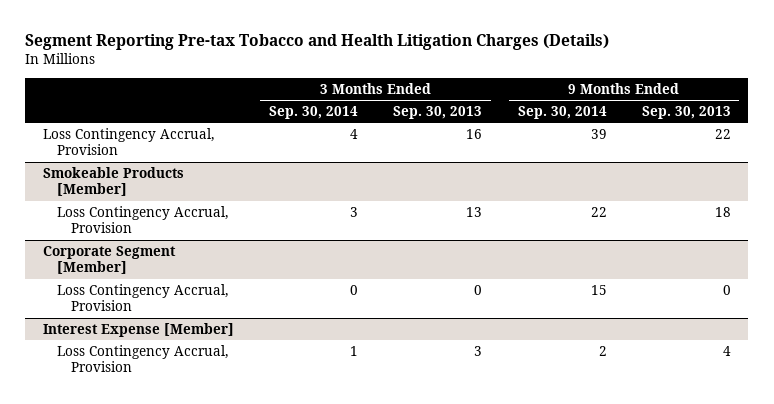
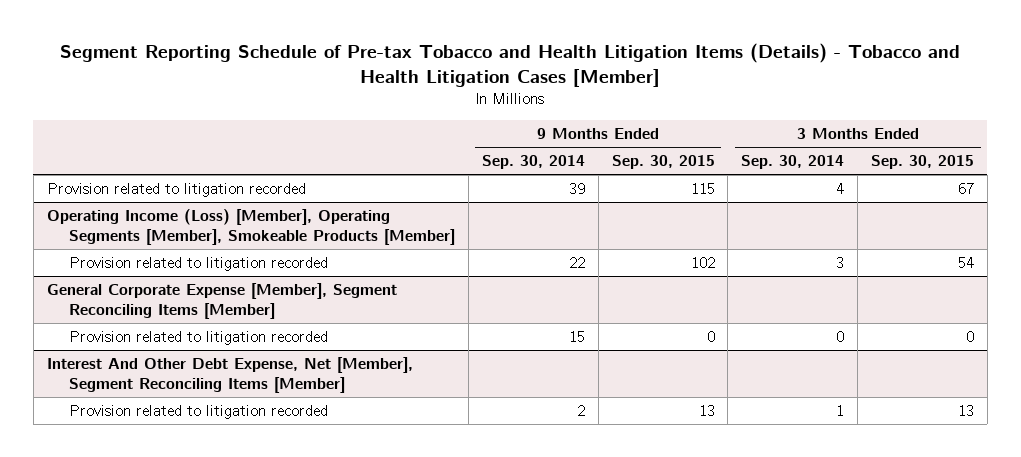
[25,34,610,51] Segment Reporting Pre-tax Tobacco and Health Litigation Charges (Details) -> [60,42,961,87] Segment Reporting Schedule of Pre-tax Tobacco and Health Litigation Items (Details) - Tobacco and Health Litigation Cases [Member]
[393,106,483,120] Sep. 30, 2013 -> none
[641,106,731,120] Sep. 30, 2013 -> none
none -> [611,155,715,170] Sep. 30, 2015
none -> [871,155,975,170] Sep. 30, 2015
[43,166,185,197] Smokeable Products [Member] -> none
[43,245,177,275] Corporate Segment [Member] -> none
[43,322,235,337] Interest Expense [Member] -> none
[43,127,215,156] Loss Contingency Accrual, Provision -> [46,183,306,198] Provision related to litigation recorded
none -> [46,209,455,246] Operating Income (Loss) [Member], Operating Segments [Member], Smokeable Products [Member]
[56,205,228,234] Loss Contingency Accrual, Provision -> [68,257,328,272] Provision related to litigation recorded
none -> [46,283,397,320] General Corporate Expense [Member], Segment Reconciling Items [Member]
[56,283,228,312] Loss Contingency Accrual, Provision -> [68,331,328,346] Provision related to litigation recorded
none -> [46,357,413,394] Interest And Other Debt Expense, Net [Member], Segment Reconciling Items [Member]
[56,344,228,373] Loss Contingency Accrual, Provision -> [68,405,328,420] Provision related to litigation recorded

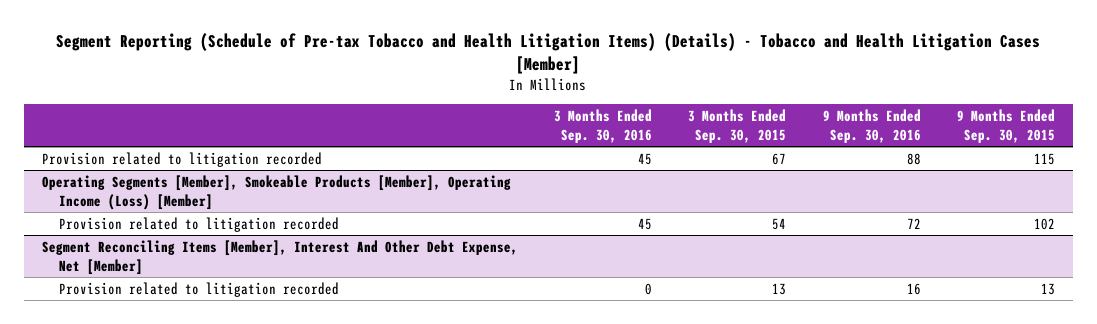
[60,42,961,87] Segment Reporting Schedule of Pre-tax Tobacco and Health Litigation Items (Details) - Tobacco and Health Litigation Cases [Member] -> [56,33,1041,74] Segment Reporting (Schedule of Pre-tax Tobacco and Health Litigation Items) (Details) - Tobacco and Health Litigation Cases [Member]
[481,155,585,170] Sep. 30, 2014 -> none
[741,155,845,170] Sep. 30, 2014 -> none
none -> [554,109,653,143] 3 Months Ended Sep. 30, 2016
none -> [822,109,921,143] 9 Months Ended Sep. 30, 2016
[46,209,455,246] Operating Income (Loss) [Member], Operating Segments [Member], Smokeable Products [Member] -> [42,174,512,210] Operating Segments [Member], Smokeable Products [Member], Operating Income (Loss) [Member]
[46,283,397,320] General Corporate Expense [Member], Segment Reconciling Items [Member] -> none
[68,331,328,346] Provision related to litigation recorded -> none
[46,357,413,394] Interest And Other Debt Expense, Net [Member], Segment Reconciling Items [Member] -> [42,239,519,275] Segment Reconciling Items [Member], Interest And Other Debt Expense, Net [Member]

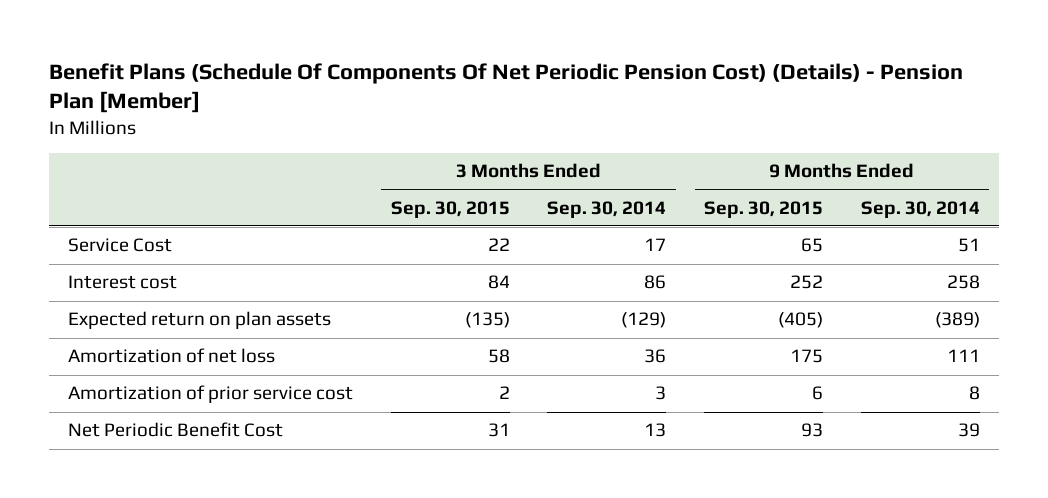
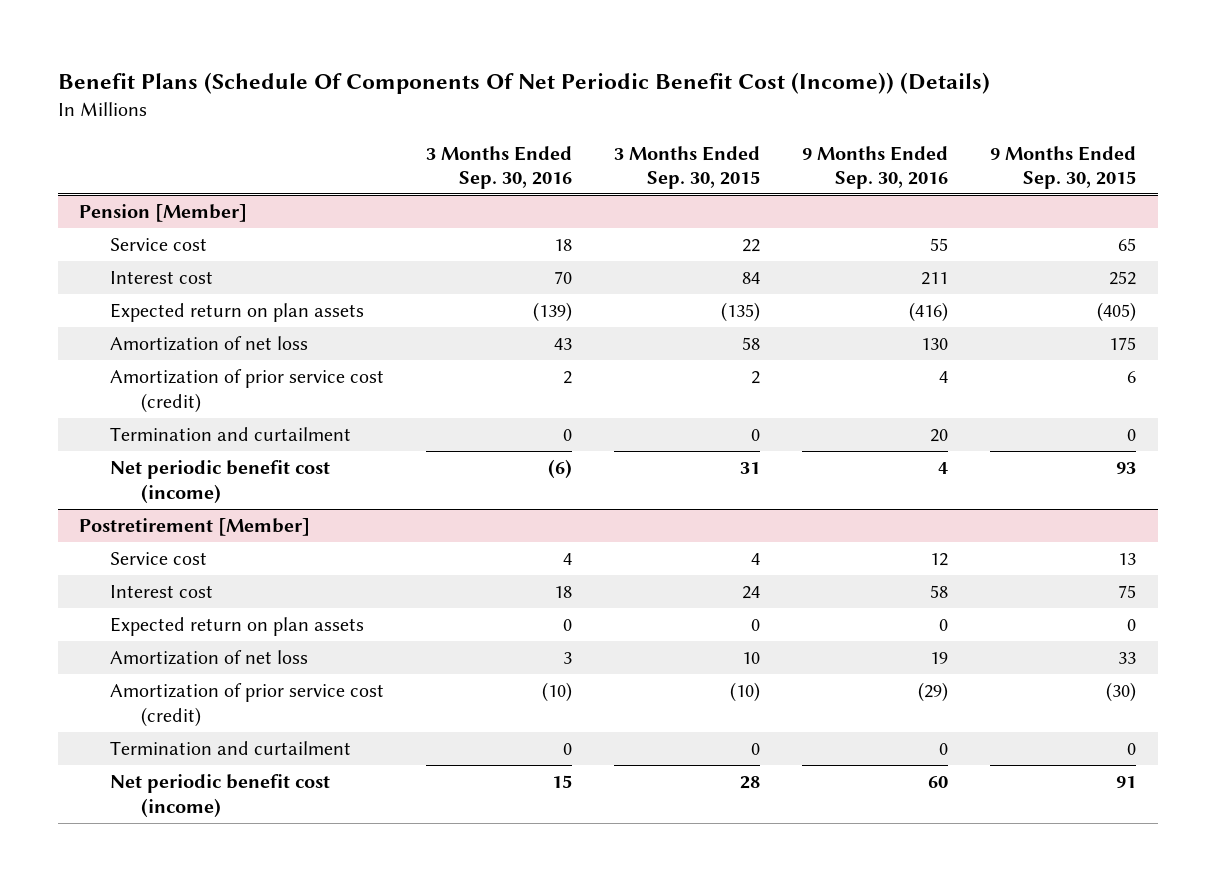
[49,62,964,114] Benefit Plans (Schedule Of Components Of Net Periodic Pension Cost) (Details) - Pension Plan [Member] -> [57,71,990,94] Benefit Plans (Schedule Of Components Of Net Periodic Benefit Cost (Income)) (Details)
[547,200,667,218] Sep. 30, 2014 -> none
[860,200,980,218] Sep. 30, 2014 -> none
none -> [426,145,573,189] 3 Months Ended Sep. 30, 2016
none -> [802,145,949,189] 9 Months Ended Sep. 30, 2016
none -> [78,204,247,223] Pension [Member]
[67,238,172,253] Service Cost -> [110,238,208,252] Service cost
[67,385,353,404] Amortization of prior service cost -> [110,369,385,413] Amortization of prior service cost (credit)
none -> [110,427,352,442] Termination and curtailment
[67,422,283,438] Net Periodic Benefit Cost -> [110,460,331,504] Net periodic benefit cost (income)
none -> [78,518,310,537] Postretirement [Member]
none -> [110,552,208,566] Service cost
none -> [110,585,214,599] Interest cost
none -> [110,617,365,637] Expected return on plan assets
none -> [110,650,309,666] Amortization of net loss
none -> [110,683,385,727] Amortization of prior service cost (credit)
none -> [110,741,352,756] Termination and curtailment
none -> [110,774,331,818] Net periodic benefit cost (income)

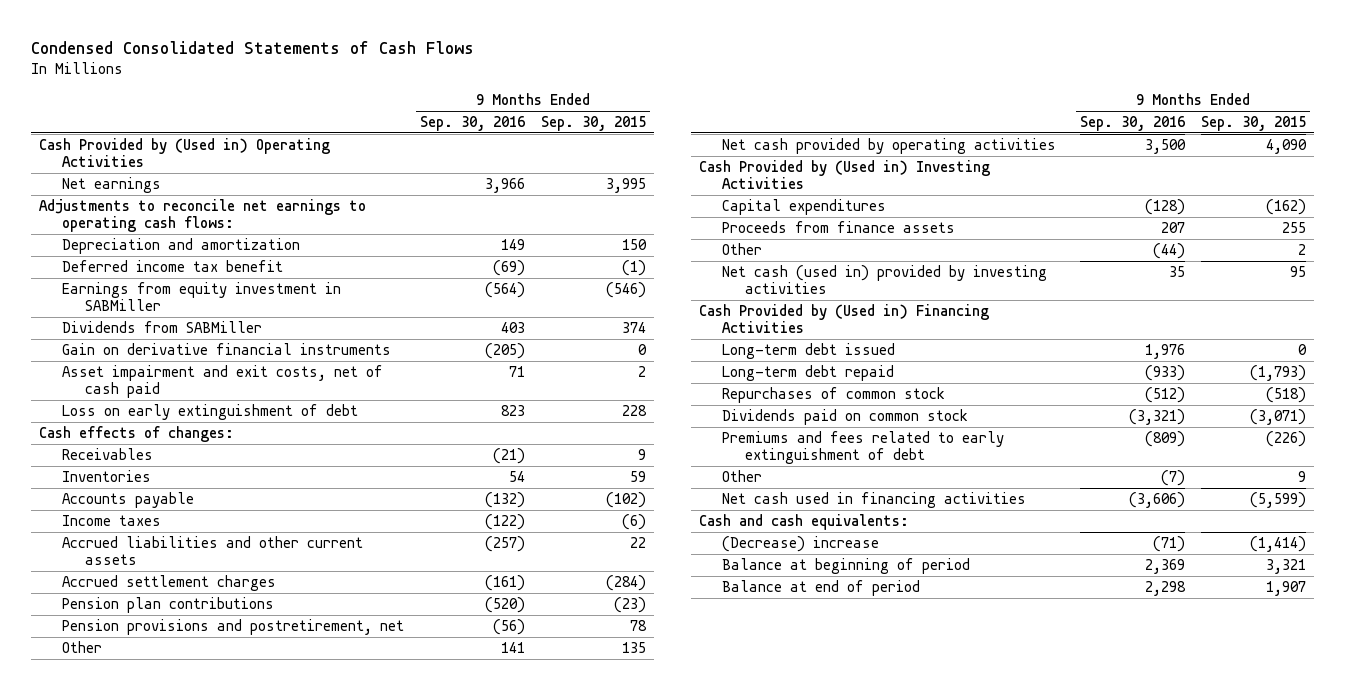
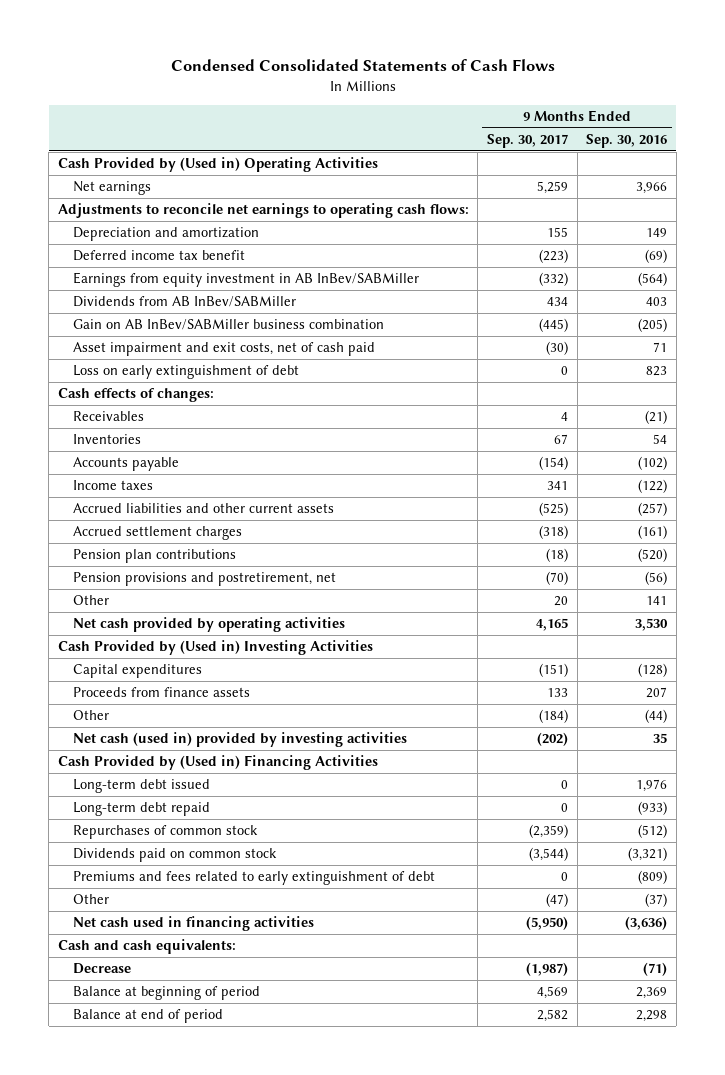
[541,116,647,132] Sep. 30, 2015 -> none
none -> [487,133,569,148] Sep. 30, 2017
[62,343,392,356] Gain on derivative financial instruments -> none
[62,282,342,312] Earnings from equity investment in SABMiller -> [73,272,420,288] Earnings from equity investment in AB InBev/SABMiller
[62,321,263,334] Dividends from SABMiller -> [73,296,297,308] Dividends from AB InBev/SABMiller
none -> [73,319,385,331] Gain on AB InBev/SABMiller business combination
[485,492,526,509] (132) -> [638,456,668,471] (102)
[1145,139,1187,155] 3,500 -> [635,618,669,632] 3,530
[1161,470,1186,487] (7) -> [645,893,668,908] (37)
[1129,492,1186,509] (3,606) -> [625,916,668,931] (3,636)
[722,536,880,553] (Decrease) increase -> [73,963,132,975] Decrease

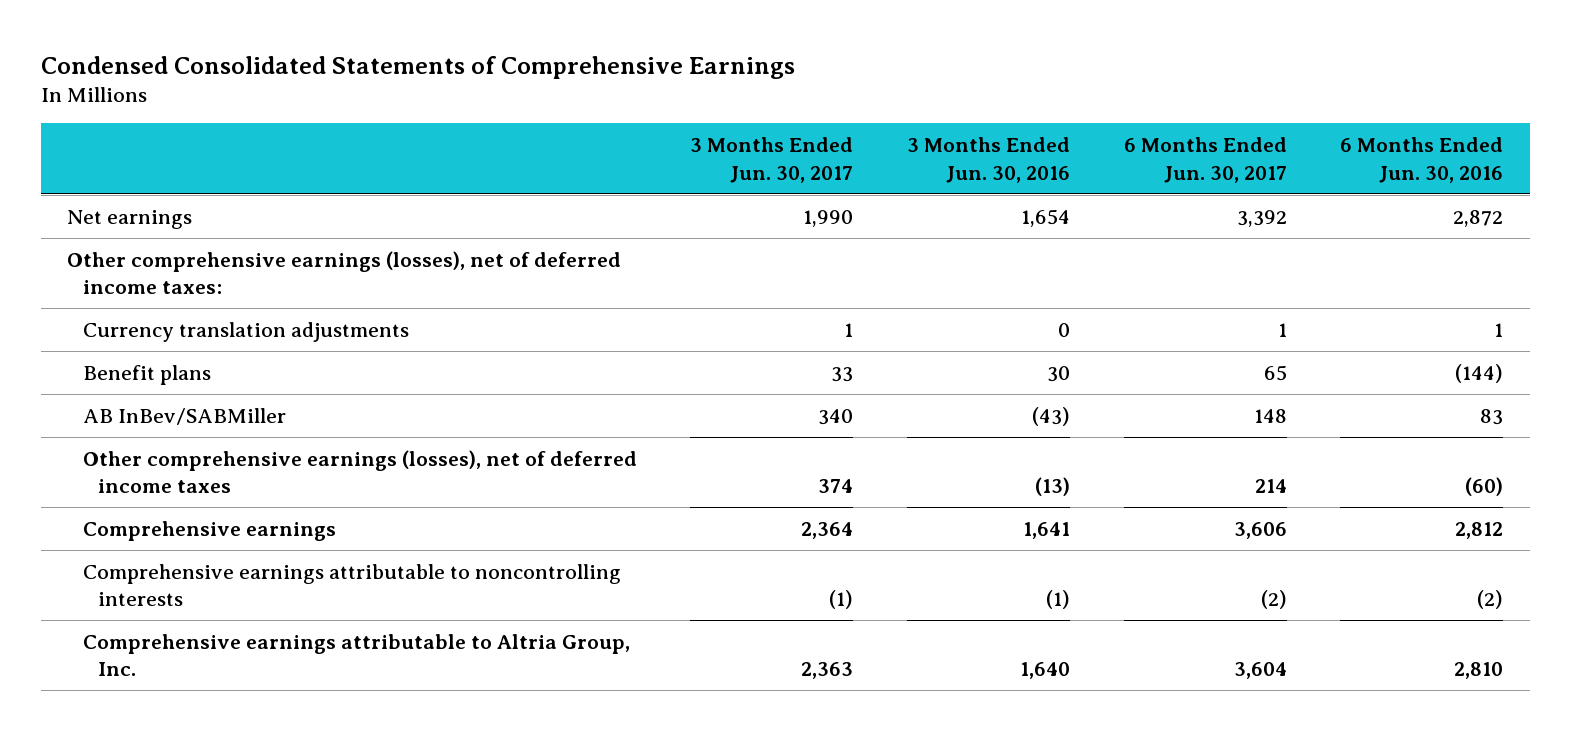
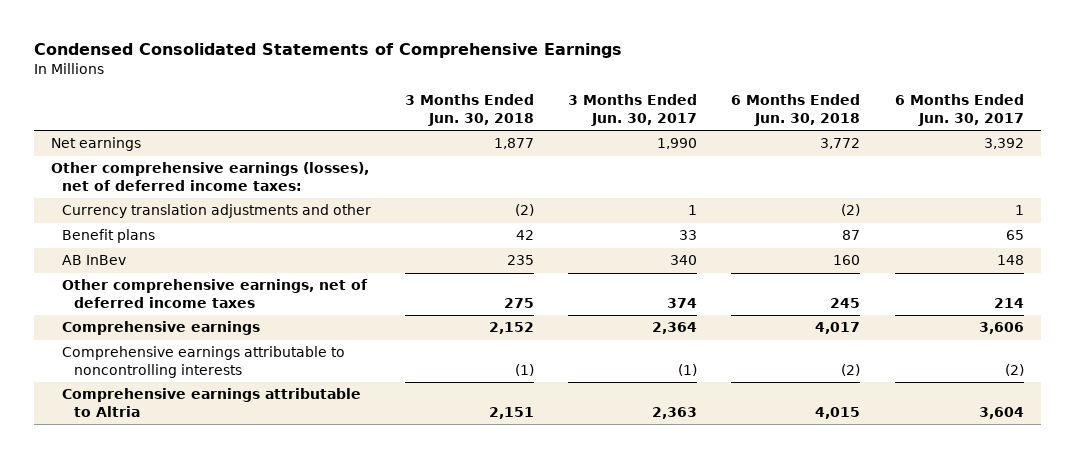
[906,137,1070,183] 3 Months Ended Jun. 30, 2016 -> none
[1340,137,1504,183] 6 Months Ended Jun. 30, 2016 -> none
none -> [405,94,535,126] 3 Months Ended Jun. 30, 2018
none -> [731,94,861,126] 6 Months Ended Jun. 30, 2018
[82,321,409,342] Currency translation adjustments -> [62,204,372,219] Currency translation adjustments and other
[82,407,286,425] AB InBev/SABMiller -> [62,255,127,266] AB InBev
[82,449,637,494] Other comprehensive earnings (losses), net of deferred income taxes -> [62,279,369,308] Other comprehensive earnings, net of deferred income taxes
[82,633,630,677] Comprehensive earnings attributable to Altria Group, Inc. -> [62,388,362,417] Comprehensive earnings attributable to Altria

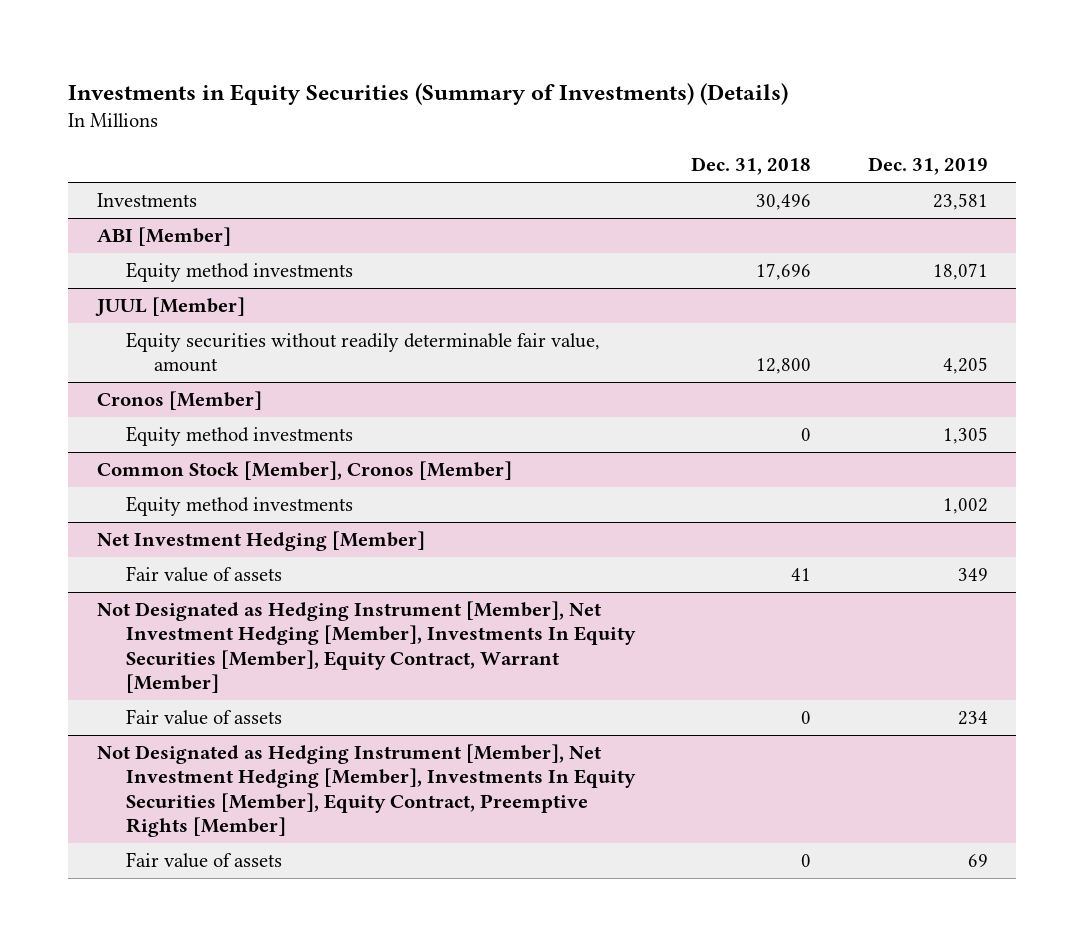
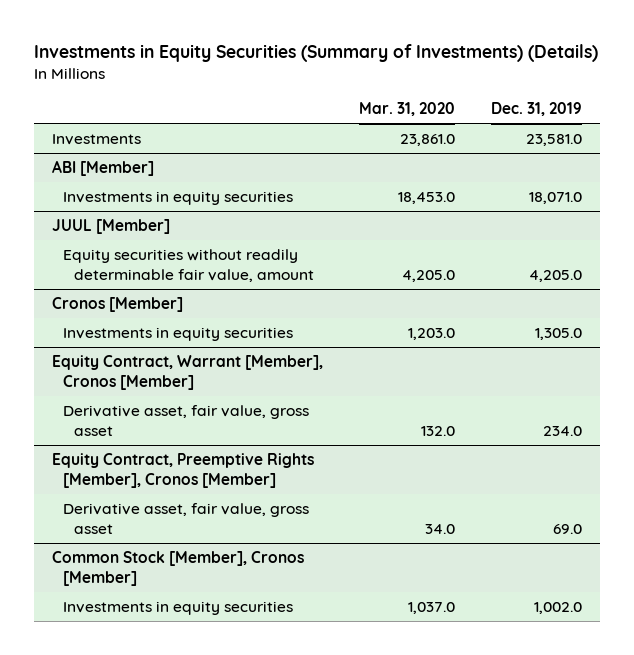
[691,157,812,176] Dec. 31, 2018 -> none
none -> [359,102,456,117] Mar. 31, 2020
[932,192,988,210] 23,581 -> [526,133,583,146] 23,581.0
[125,261,353,282] Equity method investments -> [62,190,293,205] Investments in equity securities
[932,262,988,280] 18,071 -> [529,191,583,204] 18,071.0
[942,357,988,375] 4,205 -> [529,269,583,282] 4,205.0
[125,425,353,446] Equity method investments -> [62,326,293,341] Investments in equity securities
[942,426,988,444] 1,305 -> [535,327,583,340] 1,305.0
none -> [52,354,324,390] Equity Contract, Warrant [Member], Cronos [Member]
none -> [62,404,309,436] Derivative asset, fair value, gross asset
none -> [52,452,315,488] Equity Contract, Preemptive Rights [Member], Cronos [Member]
none -> [62,502,309,534] Derivative asset, fair value, gross asset
[96,530,425,551] Net Investment Hedging [Member] -> none
[125,565,282,582] Fair value of assets -> none
[96,600,636,693] Not Designated as Hedging Instrument [Member], Net Investment Hedging [Member], Investments In Equity Securities [Member], Equity Contract, Warrant [Member] -> none
[125,708,282,725] Fair value of assets -> none
[96,743,636,837] Not Designated as Hedging Instrument [Member], Net Investment Hedging [Member], Investments In Equity Securities [Member], Equity Contract, Preemptive Rights [Member] -> none
[125,851,282,868] Fair value of assets -> none
[125,495,353,516] Equity method investments -> [62,600,293,615] Investments in equity securities
[942,497,988,514] 1,002 -> [534,601,583,614] 1,002.0

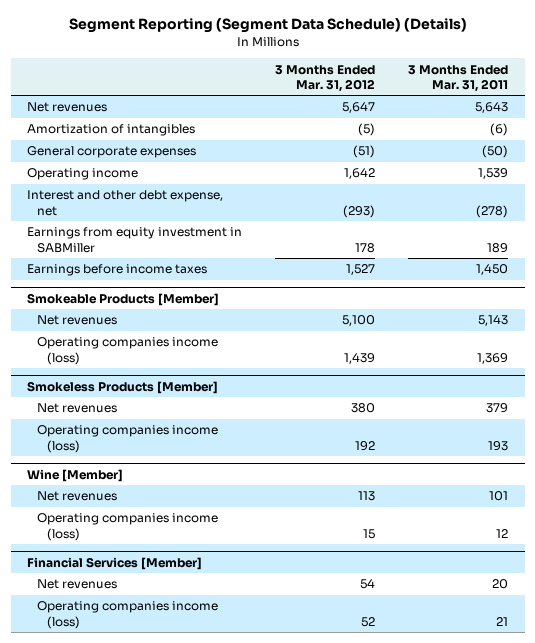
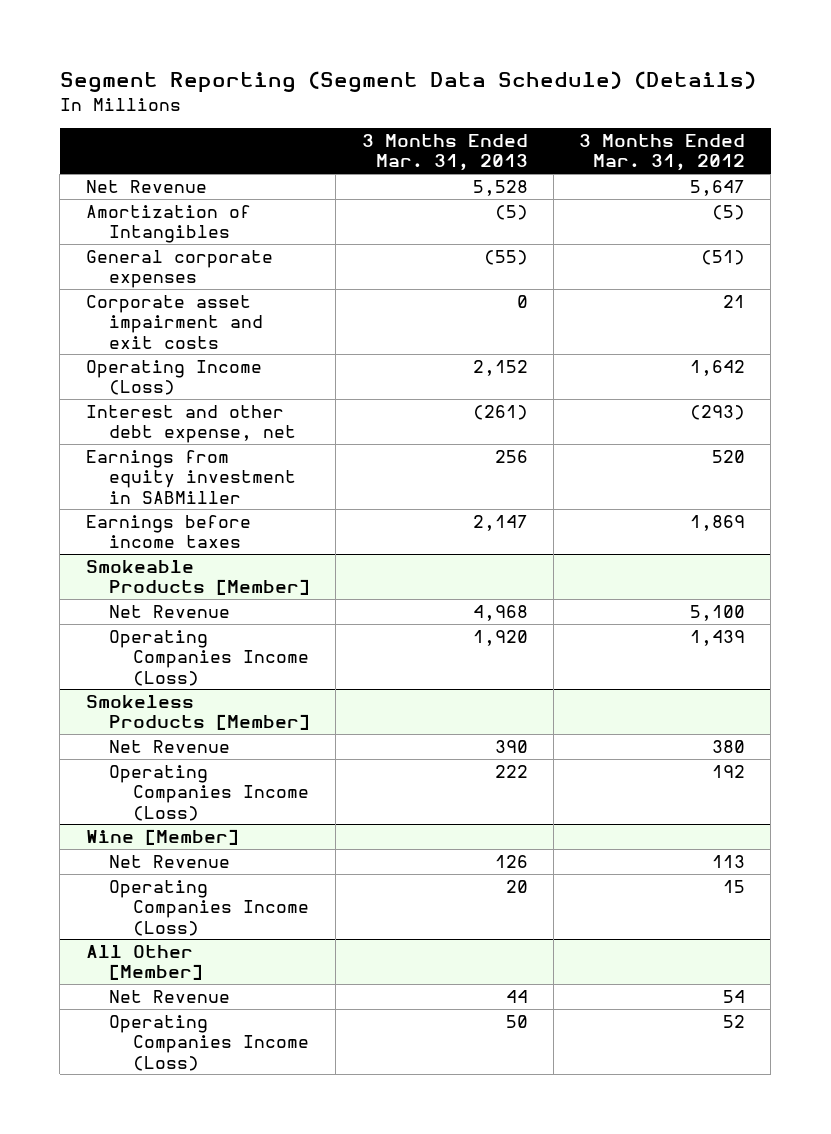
[408,64,509,92] 3 Months Ended Mar. 31, 2011 -> none
none -> [361,133,528,172] 3 Months Ended Mar. 31, 2013
[27,102,108,113] Net revenues -> [85,179,207,193] Net Revenue
[27,124,196,137] Amortization of intangibles -> [85,204,251,244] Amortization of Intangibles
none -> [85,294,264,349] Corporate asset impairment and exit costs
[27,168,139,181] Operating income -> [85,359,262,396] Operating Income (Loss)
[355,242,376,253] 178 -> [712,449,746,463] 520
[346,264,376,276] 1,527 -> [690,514,746,531] 1,869
[37,315,118,326] Net revenues -> [109,604,231,618] Net Revenue
[37,337,219,365] Operating companies income (loss) -> [109,629,309,686] Operating Companies Income (Loss)
[37,403,118,414] Net revenues -> [109,739,231,753] Net Revenue
[37,425,219,453] Operating companies income (loss) -> [109,764,309,821] Operating Companies Income (Loss)
[27,556,203,570] Financial Services [Member] -> none
[37,491,118,502] Net revenues -> [109,854,231,868] Net Revenue
[37,513,219,541] Operating companies income (loss) -> [109,879,309,936] Operating Companies Income (Loss)
none -> [85,944,204,981] All Other [Member]
[37,579,118,590] Net revenues -> [109,989,231,1003] Net Revenue
[37,601,219,629] Operating companies income (loss) -> [109,1014,309,1071] Operating Companies Income (Loss)

